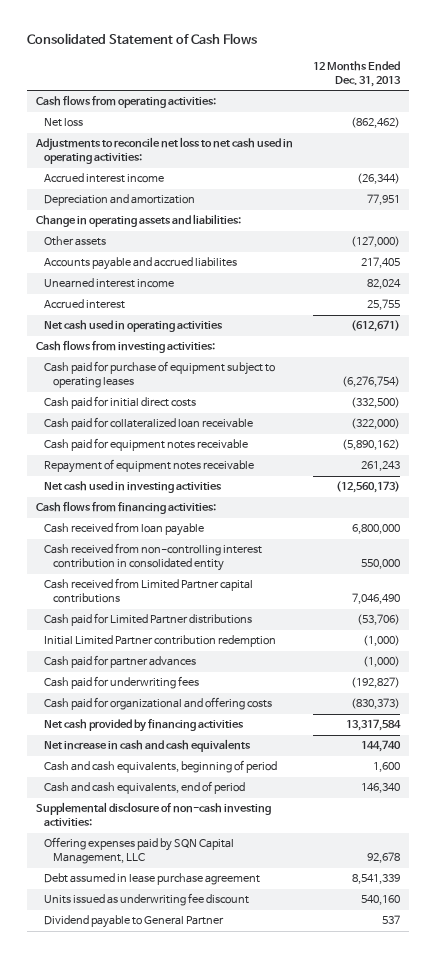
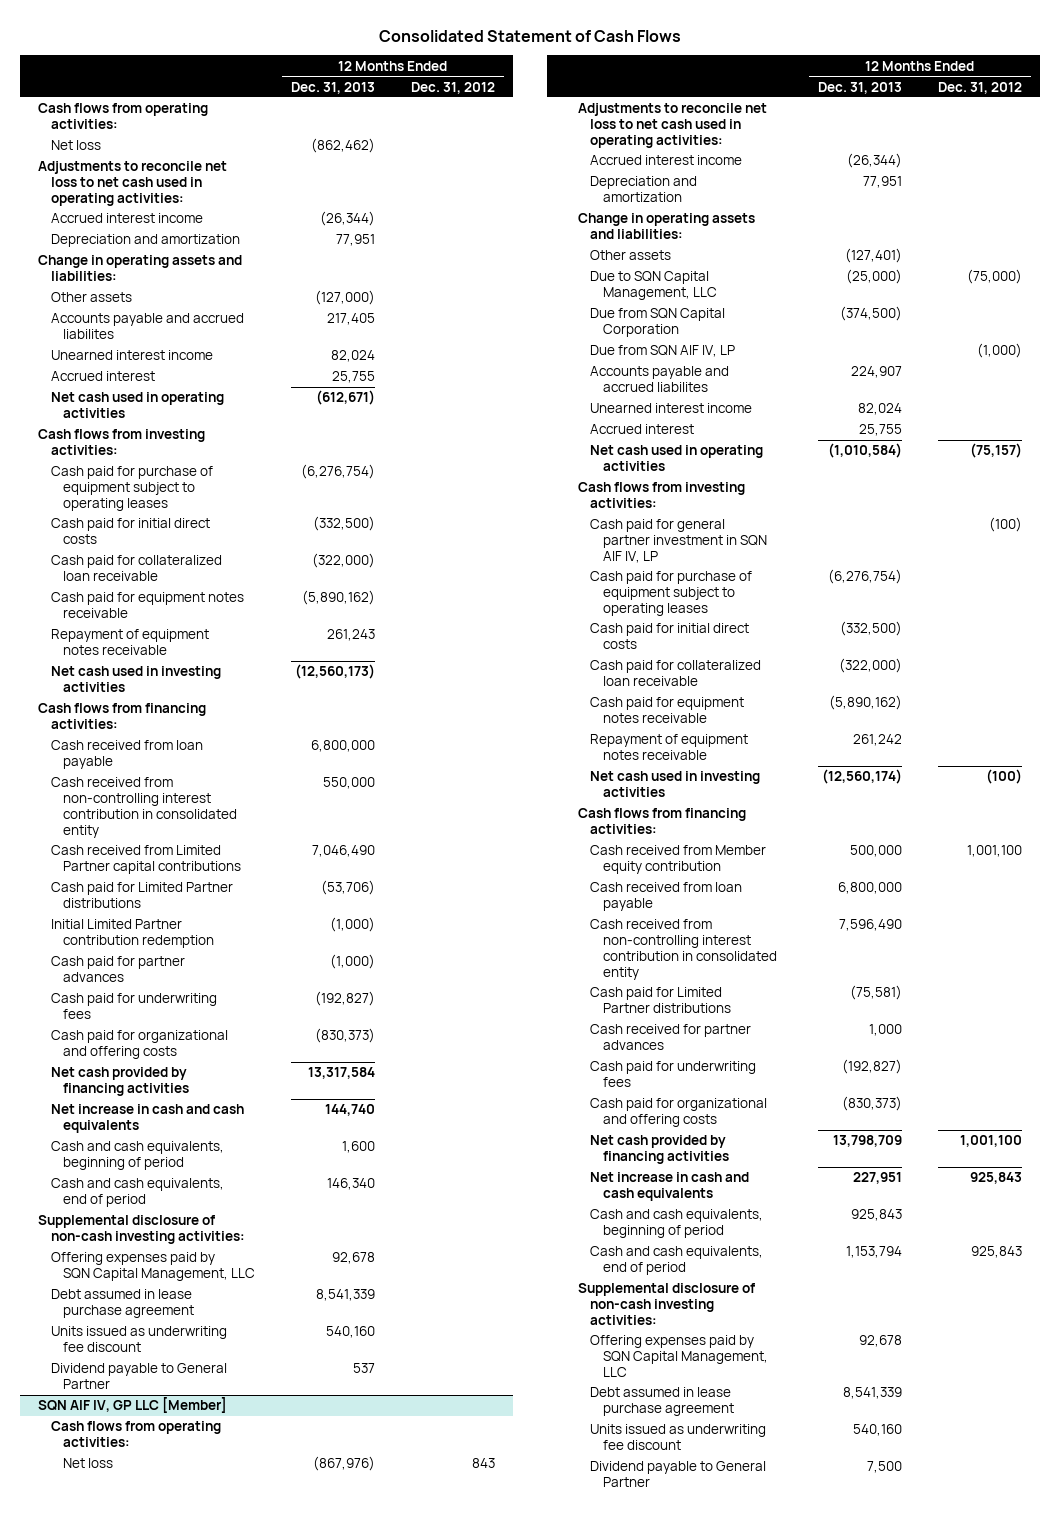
none -> [411,81,496,94] Dec. 31, 2012
none -> [38,1397,228,1414] SQN AIF IV, GP LLC [Member]
none -> [50,1421,221,1448] Cash flows from operating activities:
none -> [63,1458,114,1469] Net loss
none -> [577,103,767,148] Adjustments to reconcile net loss to net cash used in operating activities:
none -> [590,155,743,166] Accrued interest income
none -> [590,176,698,203] Depreciation and amortization
none -> [577,213,755,240] Change in operating assets and liabilities:
none -> [590,250,672,261] Other assets
none -> [590,271,718,301] Due to SQN Capital Management, LLC
none -> [590,308,726,338] Due from SQN Capital Corporation
none -> [590,345,736,358] Due from SQN AIF IV, LP
none -> [590,366,730,393] Accounts payable and accrued liabilites
none -> [590,403,753,414] Unearned interest income
none -> [590,424,695,435] Accrued interest
none -> [590,445,764,472] Net cash used in operating activities
none -> [577,482,745,509] Cash flows from investing activities:
none -> [590,519,768,563] Cash paid for general partner investment in SQN AIF IV, LP
none -> [590,571,753,616] Cash paid for purchase of equipment subject to operating leases
none -> [590,623,750,650] Cash paid for initial direct costs
none -> [590,660,762,687] Cash paid for collateralized loan receivable
none -> [590,697,745,724] Cash paid for equipment notes receivable
none -> [590,734,749,761] Repayment of equipment notes receivable
none -> [590,771,761,798] Net cash used in investing activities
none -> [577,808,746,835] Cash flows from financing activities:
none -> [590,845,767,875] Cash received from Member equity contribution
none -> [590,882,743,912] Cash received from loan payable
none -> [590,919,778,980] Cash received from non-controlling interest contribution in consolidated entity
none -> [590,987,732,1014] Cash paid for Limited Partner distributions
none -> [590,1024,752,1051] Cash received for partner advances
none -> [590,1061,757,1088] Cash paid for underwriting fees
none -> [590,1098,768,1128] Cash paid for organizational and offering costs
none -> [590,1135,730,1165] Net cash provided by financing activities
none -> [590,1172,750,1202] Net increase in cash and cash equivalents
none -> [590,1209,764,1239] Cash and cash equivalents, beginning of period
none -> [590,1246,764,1276] Cash and cash equivalents, end of period
none -> [577,1283,755,1325] Supplemental disclosure of non-cash investing activities:
none -> [590,1335,769,1377] Offering expenses paid by SQN Capital Management, LLC
none -> [590,1387,735,1417] Debt assumed in lease purchase agreement
none -> [590,1424,767,1451] Units issued as underwriting fee discount
none -> [590,1461,767,1488] Dividend payable to General Partner

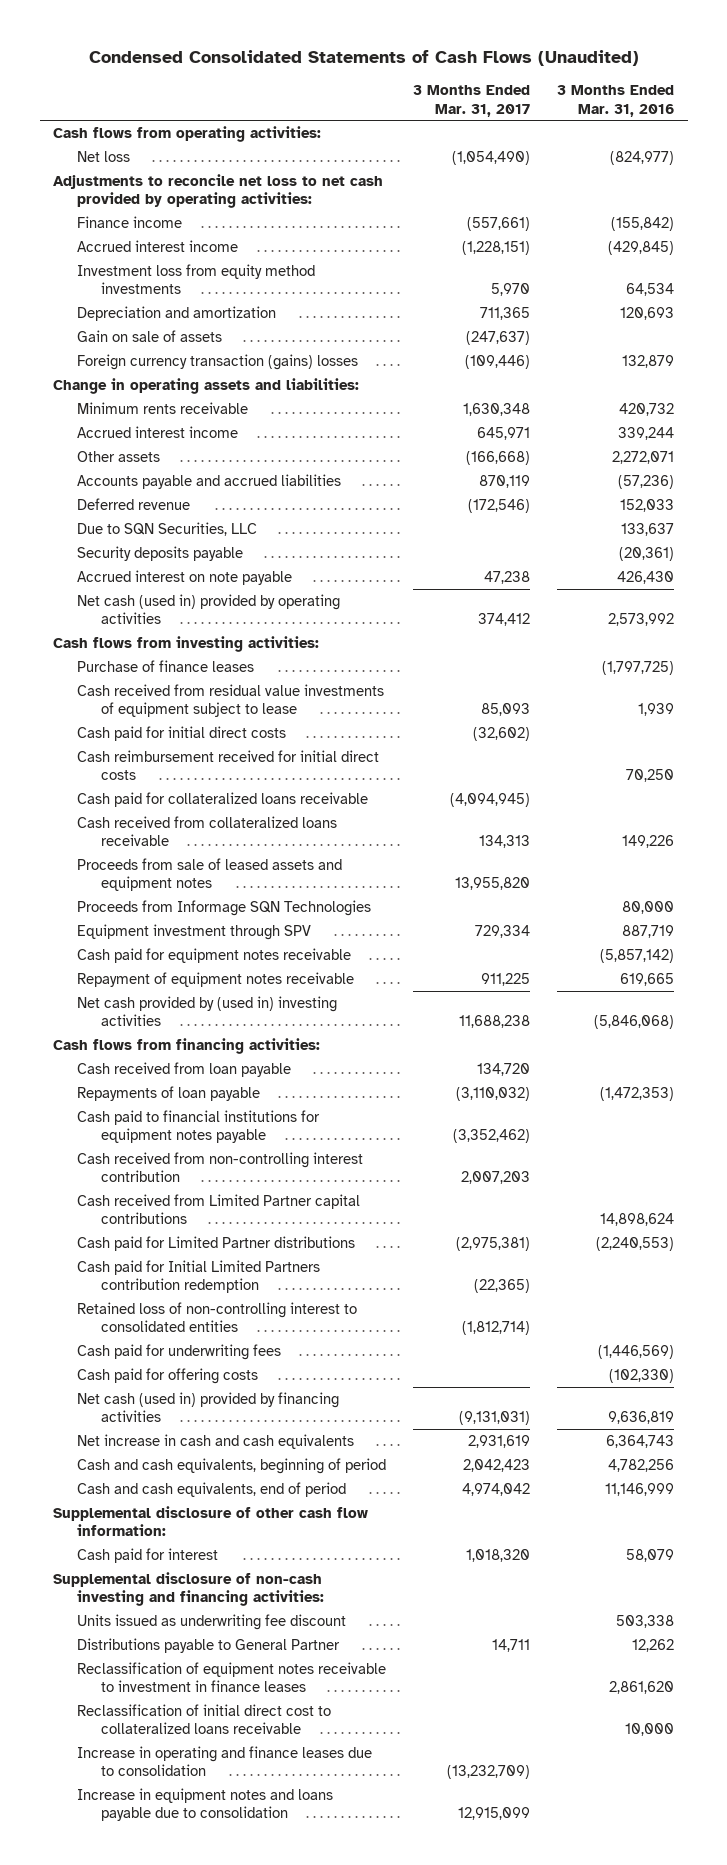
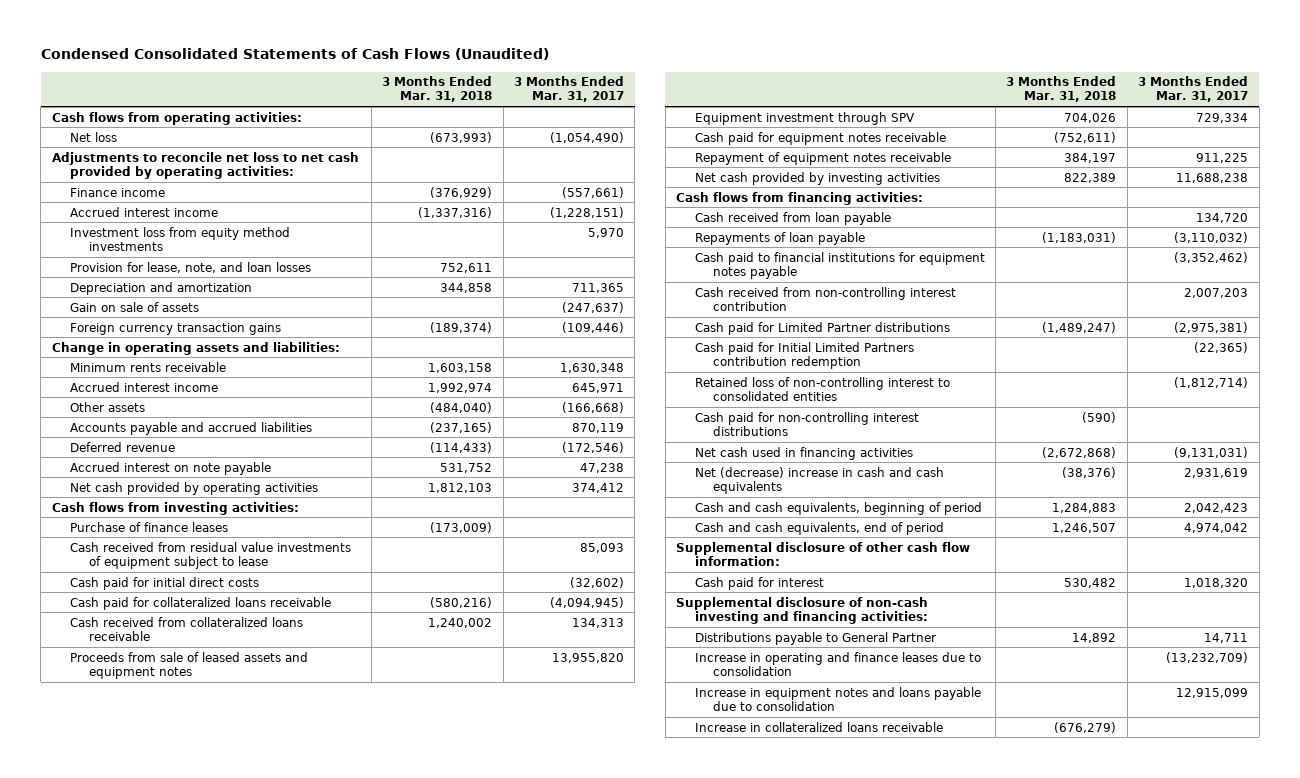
[557,85,675,117] 3 Months Ended Mar. 31, 2016 -> none
none -> [382,76,493,103] 3 Months Ended Mar. 31, 2018
none -> [70,261,312,273] Provision for lease, note, and loan losses
[77,353,359,370] Foreign currency transaction (gains) losses -> [70,322,282,335] Foreign currency transaction gains
[77,521,258,536] Due to SQN Securities, LLC -> none
[77,545,244,561] Security deposits payable -> none
[77,593,341,625] Net cash (used in) provided by operating activities -> [70,481,319,495] Net cash provided by operating activities
[77,749,380,781] Cash reimbursement received for initial direct costs -> none
[77,899,372,916] Proceeds from Informage SQN Technologies -> none
[77,995,338,1027] Net cash provided by (used in) investing activities -> [694,171,940,185] Net cash provided by investing activities
[77,1193,361,1225] Cash received from Limited Partner capital contributions -> none
[77,1343,282,1360] Cash paid for underwriting fees -> none
[77,1367,259,1384] Cash paid for offering costs -> none
none -> [694,411,919,436] Cash paid for non-controlling interest distributions
[77,1391,340,1423] Net cash (used in) provided by financing activities -> [694,446,913,460] Net cash used in financing activities
[77,1433,355,1449] Net increase in cash and cash equivalents -> [694,466,944,494] Net (decrease) increase in cash and cash equivalents
[77,1613,347,1630] Units issued as underwriting fee discount -> none
[77,1661,387,1693] Reclassification of equipment notes receivable to investment in finance leases -> none
[77,1703,332,1735] Reclassification of initial direct cost to collateralized loans receivable -> none
none -> [694,721,943,732] Increase in collateralized loans receivable

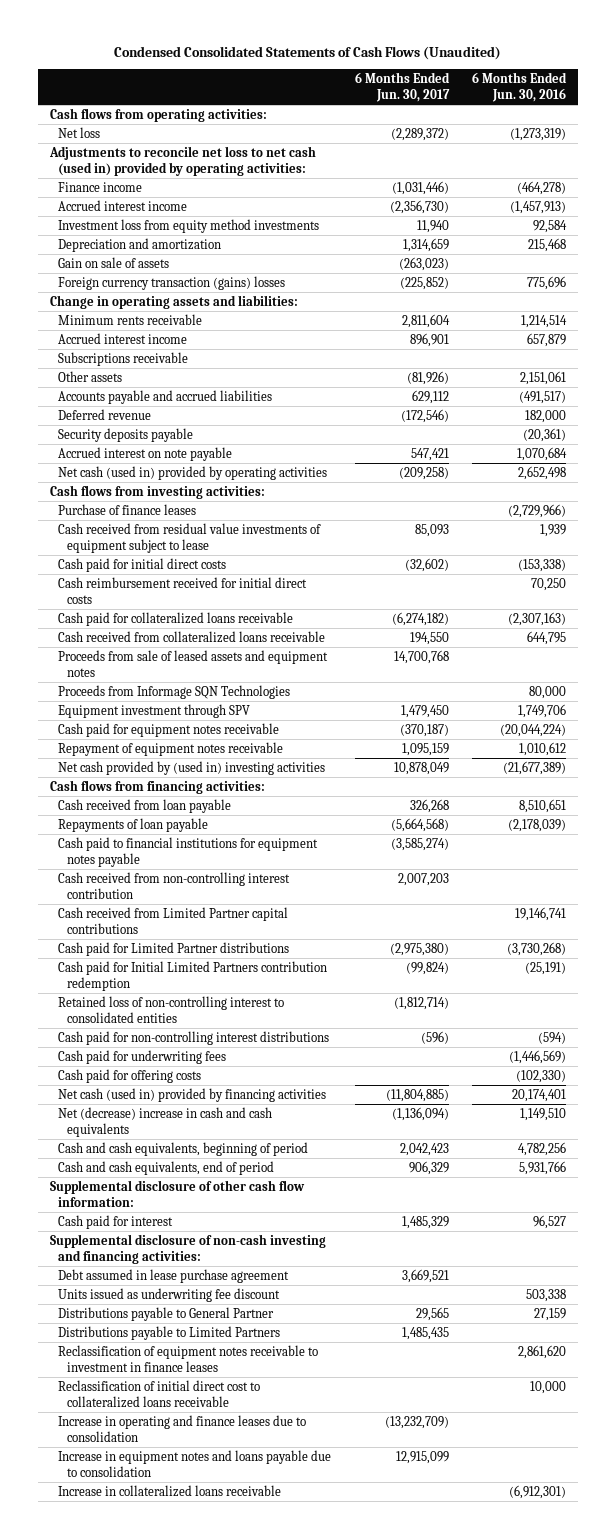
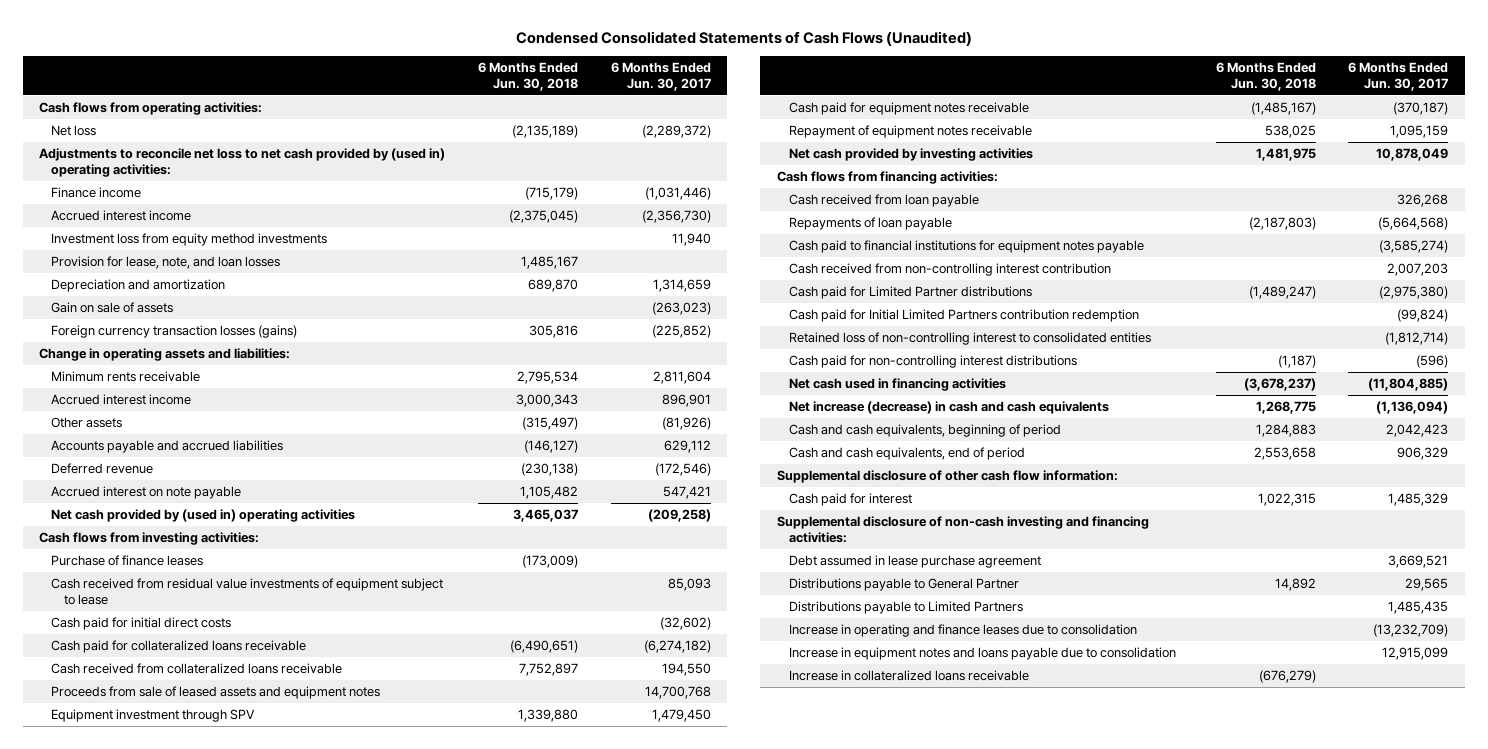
[472,71,568,102] 6 Months Ended Jun. 30, 2016 -> none
none -> [478,62,579,91] 6 Months Ended Jun. 30, 2018
[48,145,316,176] Adjustments to reconcile net loss to net cash (used in) provided by operating activities: -> [39,148,446,177] Adjustments to reconcile net loss to net cash provided by (used in) operating activities:
none -> [51,256,281,270] Provision for lease, note, and loan losses
[58,275,286,290] Foreign currency transaction (gains) losses -> [51,325,298,339] Foreign currency transaction losses (gains)
[58,351,189,366] Subscriptions receivable -> none
[58,427,194,442] Security deposits payable -> none
[58,465,328,480] Net cash (used in) provided by operating activities -> [51,509,356,523] Net cash provided by (used in) operating activities
[58,576,308,604] Cash reimbursement received for initial direct costs -> none
[58,684,291,699] Proceeds from Informage SQN Technologies -> none
[58,760,326,775] Net cash provided by (used in) investing activities -> [788,148,1033,162] Net cash provided by investing activities
[58,906,289,934] Cash received from Limited Partner capital contributions -> none
[58,1049,227,1064] Cash paid for underwriting fees -> none
[58,1068,202,1083] Cash paid for offering costs -> none
[58,1087,327,1102] Net cash (used in) provided by financing activities -> [788,378,1006,392] Net cash used in financing activities
[58,1106,273,1137] Net (decrease) increase in cash and cash equivalents -> [788,401,1109,415] Net increase (decrease) in cash and cash equivalents
[58,1287,281,1302] Units issued as underwriting fee discount -> none
[58,1344,319,1372] Reclassification of equipment notes receivable to investment in finance leases -> none
[58,1379,261,1408] Reclassification of initial direct cost to collateralized loans receivable -> none

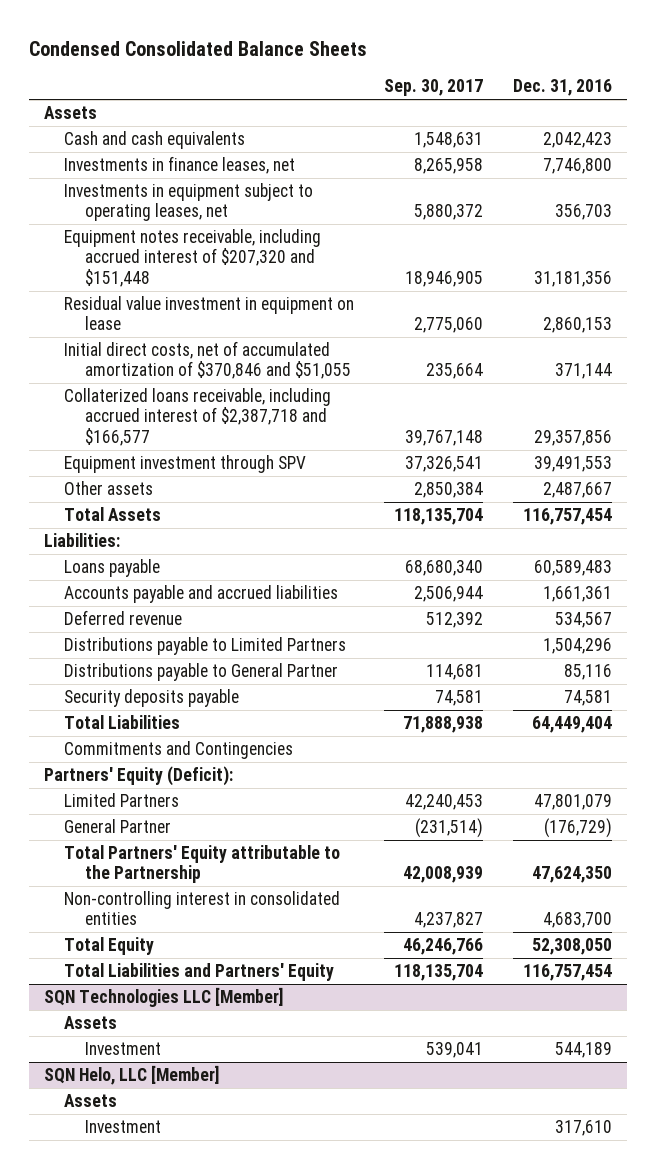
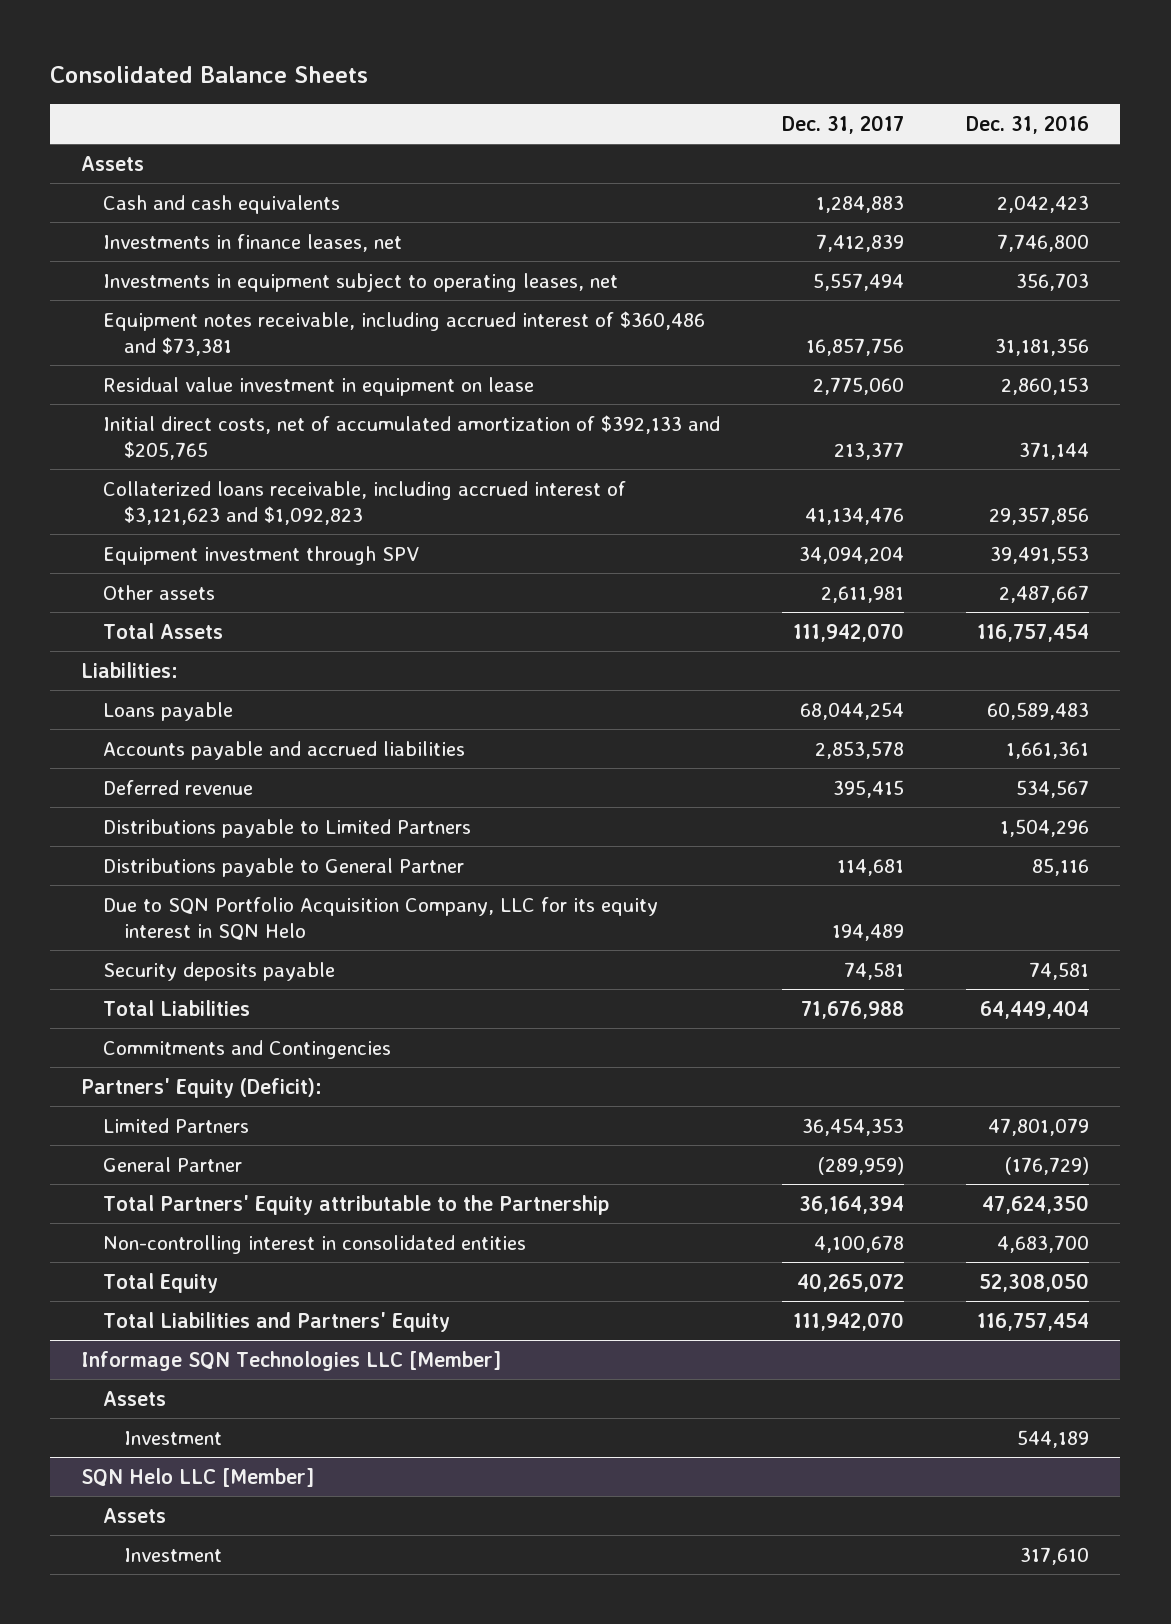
[28,40,367,56] Condensed Consolidated Balance Sheets -> [50,65,369,83] Consolidated Balance Sheets
[384,79,484,97] Sep. 30, 2017 -> none
none -> [782,114,905,134] Dec. 31, 2017
[64,229,322,287] Equipment notes receivable, including accrued interest of $207,320 and $151,448 -> [102,310,705,356] Equipment notes receivable, including accrued interest of $360,486 and $73,381
[64,341,351,380] Initial direct costs, net of accumulated amortization of $370,846 and $51,055 -> [102,414,720,460] Initial direct costs, net of accumulated amortization of $392,133 and $205,765
[64,388,332,446] Collaterized loans receivable, including accrued interest of $2,387,718 and $166,577 -> [102,480,626,525] Collaterized loans receivable, including accrued interest of $3,121,623 and $1,092,823
none -> [102,896,658,940] Due to SQN Portfolio Acquisition Company, LLC for its equity interest in SQN Helo
[43,987,283,1008] SQN Technologies LLC [Member] -> [81,1350,502,1371] Informage SQN Technologies LLC [Member]
[43,1065,219,1086] SQN Helo, LLC [Member] -> [81,1467,315,1487] SQN Helo LLC [Member]

